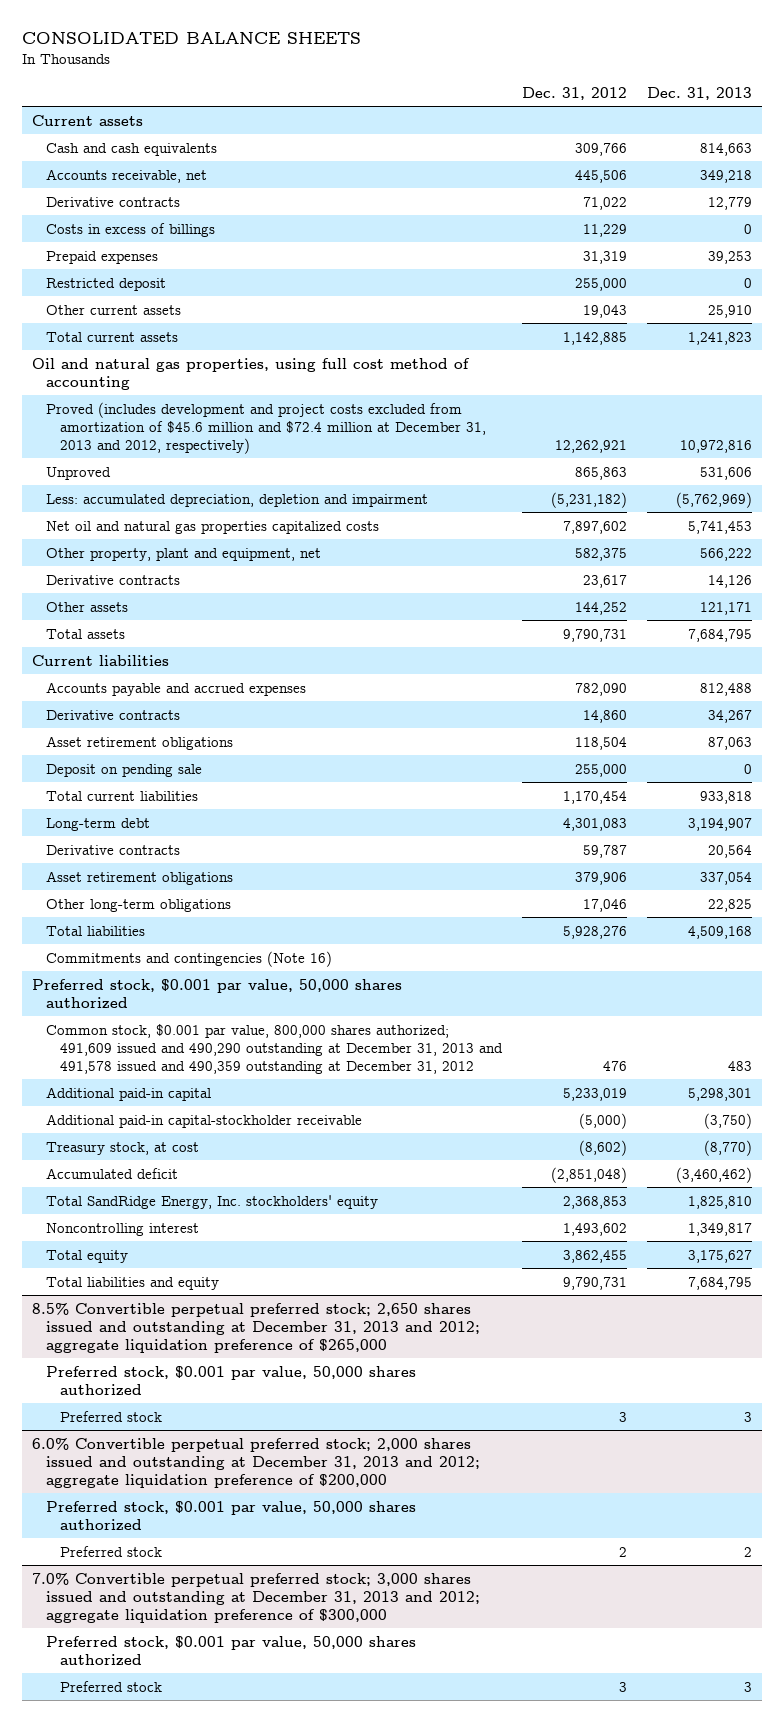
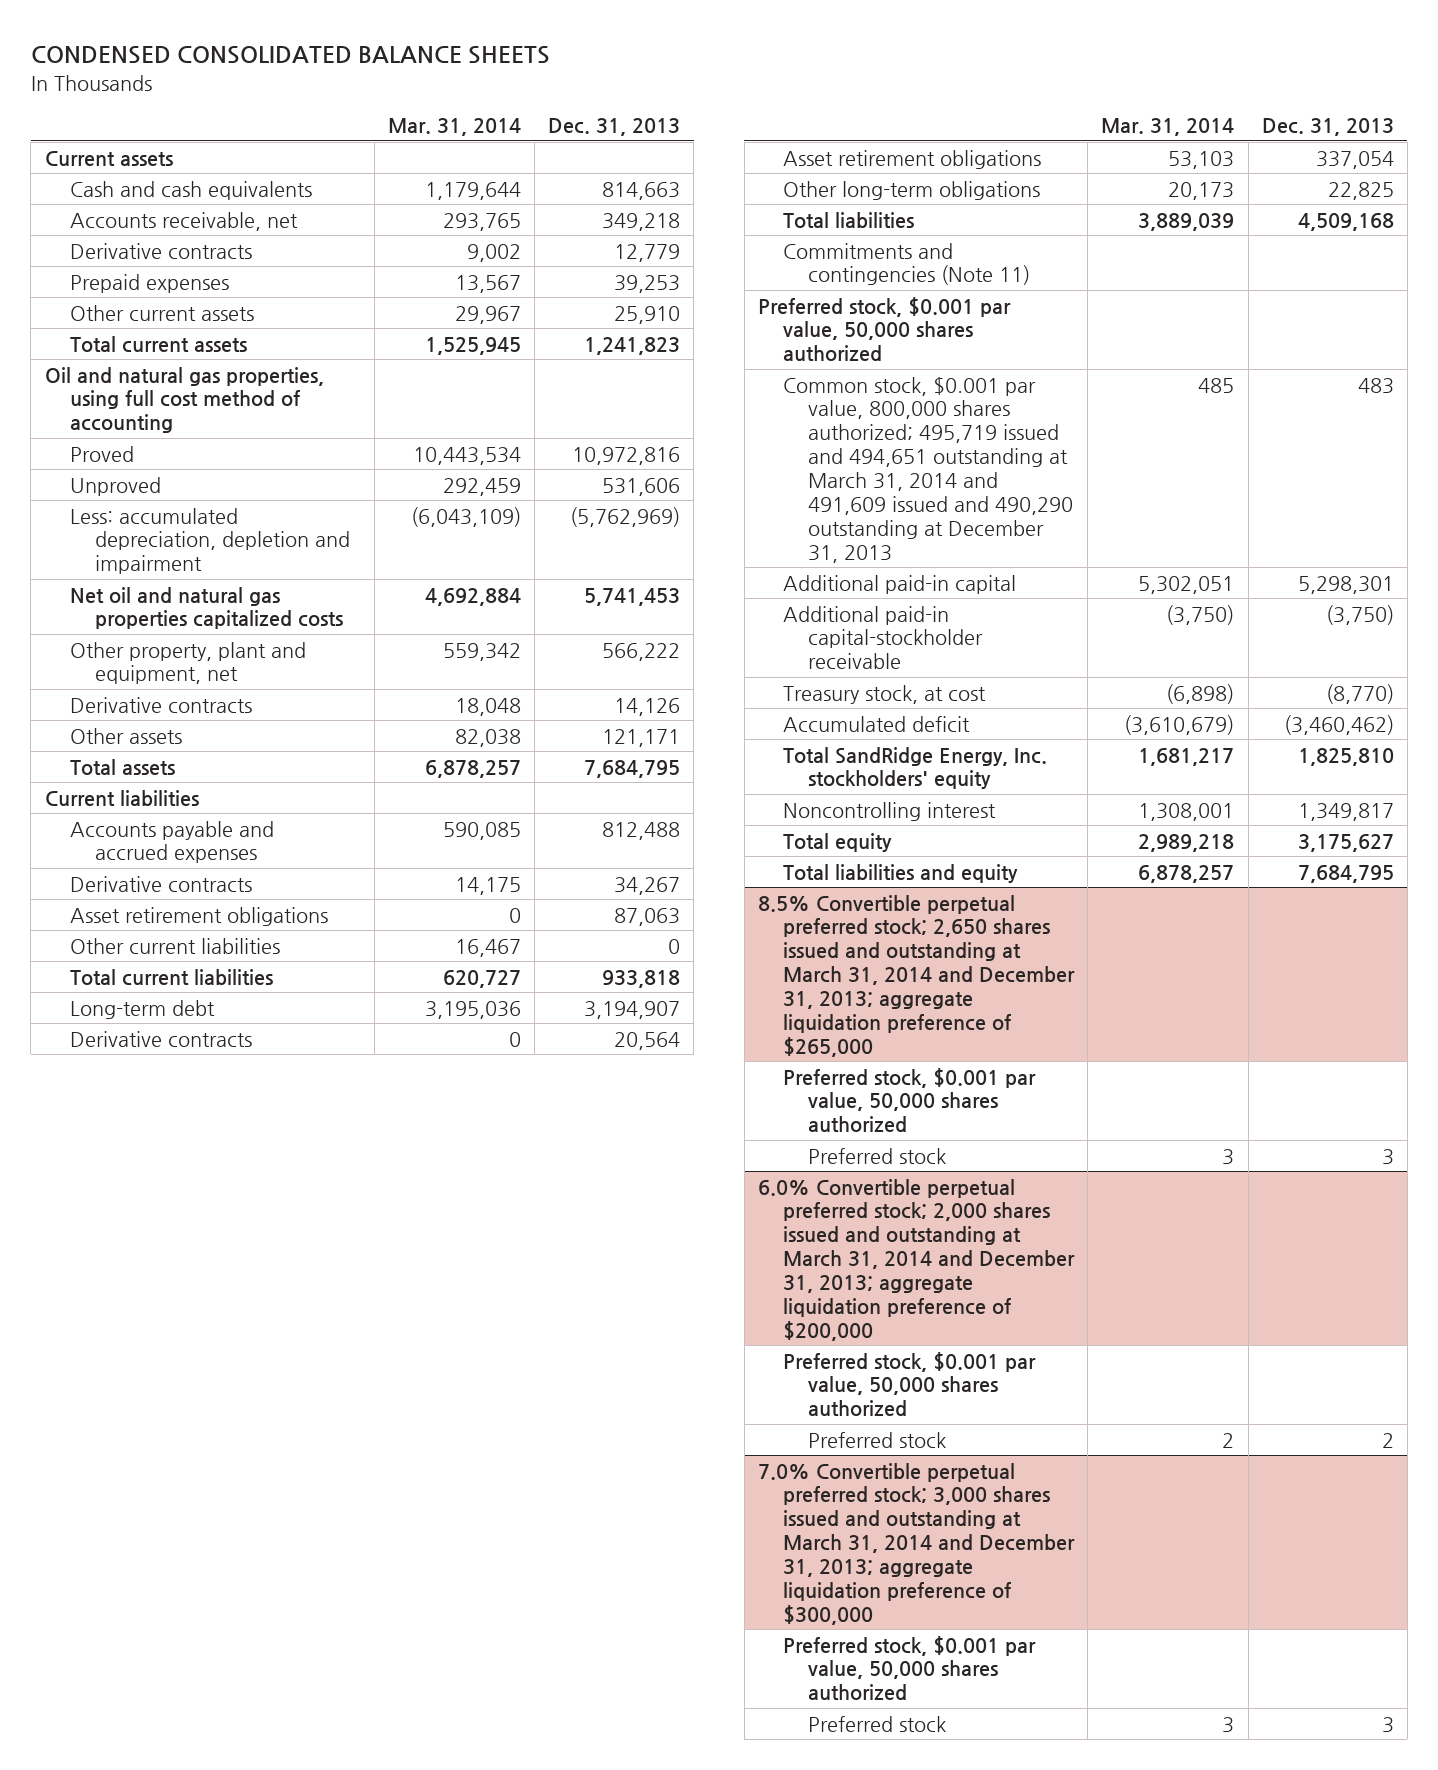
[21,32,361,45] CONSOLIDATED BALANCE SHEETS -> [30,46,550,65] CONDENSED CONSOLIDATED BALANCE SHEETS
[521,86,627,100] Dec. 31, 2012 -> none
none -> [388,118,522,137] Mar. 31, 2014
[45,222,215,237] Costs in excess of billings -> none
[45,277,166,291] Restricted deposit -> none
[45,401,486,454] Proved (includes development and project costs excluded from amortization of $45.6 million and $72.4 million at December 31, 2013 and 2012, respectively) -> [69,445,134,462] Proved
[45,763,202,777] Deposit on pending sale -> none
none -> [69,937,280,954] Other current liabilities
[45,950,332,967] Commitments and contingencies (Note 16) -> [783,242,1031,286] Commitments and contingencies (Note 11)
[45,1023,503,1074] Common stock, $0.001 par value, 800,000 shares authorized; 491,609 issued and 490,290 outstanding at December 31, 2013 and 491,578 issued and 490,359 outstanding at December 31, 2012 -> [783,376,1074,563] Common stock, $0.001 par value, 800,000 shares authorized; 495,719 issued and 494,651 outstanding at March 31, 2014 and 491,609 issued and 490,290 outstanding at December 31, 2013
[31,1302,480,1353] 8.5% Convertible perpetual preferred stock; 2,650 shares issued and outstanding at December 31, 2013 and 2012; aggregate liquidation preference of $265,000 -> [758,894,1076,1058] 8.5% Convertible perpetual preferred stock; 2,650 shares issued and outstanding at March 31, 2014 and December 31, 2013; aggregate liquidation preference of $265,000
[31,1437,480,1488] 6.0% Convertible perpetual preferred stock; 2,000 shares issued and outstanding at December 31, 2013 and 2012; aggregate liquidation preference of $200,000 -> [758,1178,1076,1342] 6.0% Convertible perpetual preferred stock; 2,000 shares issued and outstanding at March 31, 2014 and December 31, 2013; aggregate liquidation preference of $200,000
[31,1572,480,1623] 7.0% Convertible perpetual preferred stock; 3,000 shares issued and outstanding at December 31, 2013 and 2012; aggregate liquidation preference of $300,000 -> [758,1462,1076,1626] 7.0% Convertible perpetual preferred stock; 3,000 shares issued and outstanding at March 31, 2014 and December 31, 2013; aggregate liquidation preference of $300,000

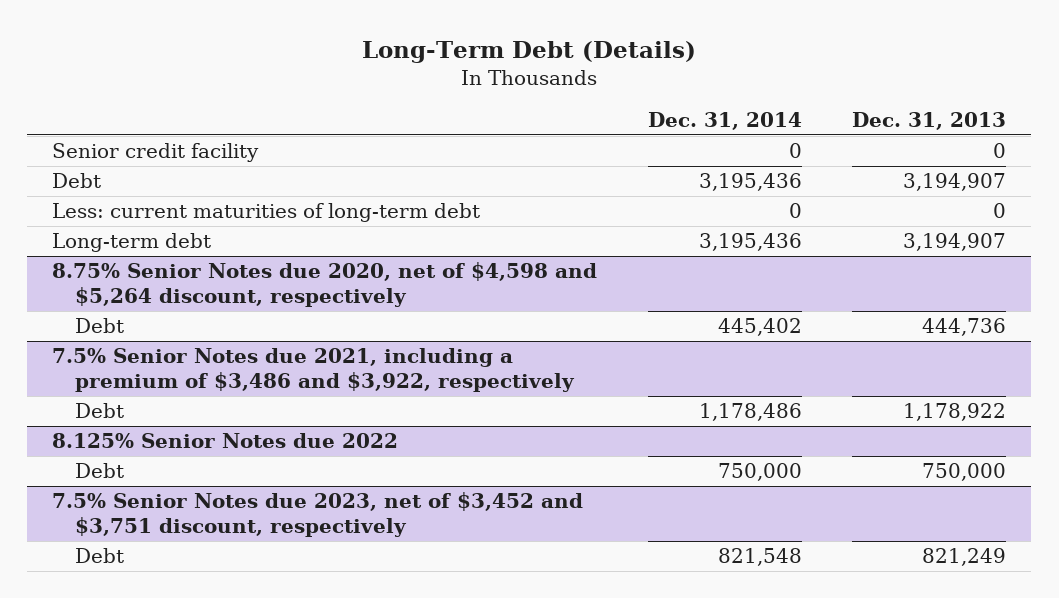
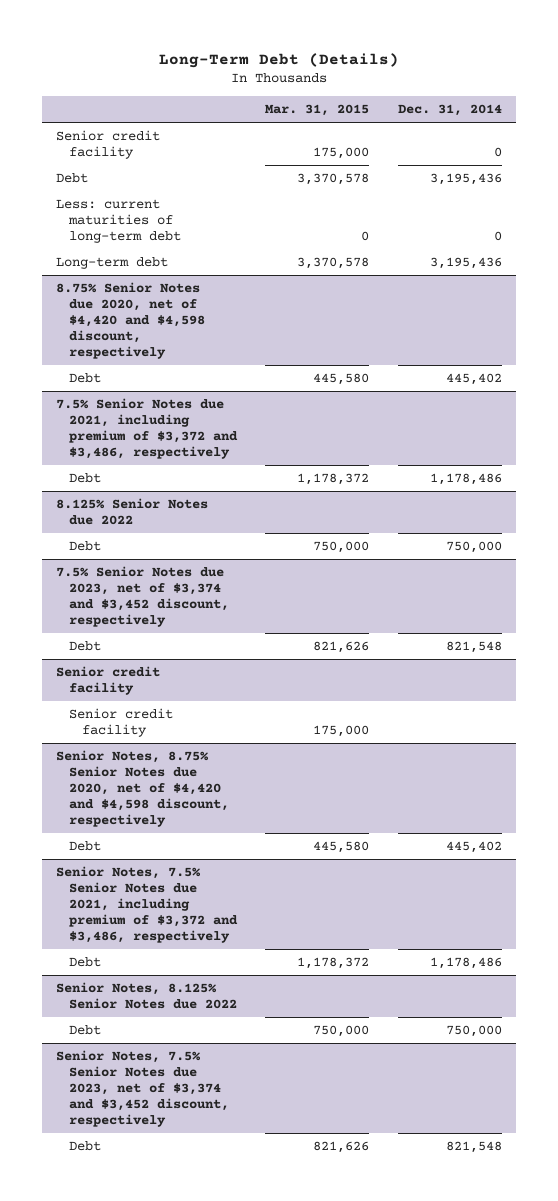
[852,111,1007,130] Dec. 31, 2013 -> none
none -> [265,104,370,117] Mar. 31, 2015
[52,262,598,307] 8.75% Senior Notes due 2020, net of $4,598 and $5,264 discount, respectively -> [56,281,205,360] 8.75% Senior Notes due 2020, net of $4,420 and $4,598 discount, respectively
[52,348,575,392] 7.5% Senior Notes due 2021, including a premium of $3,486 and $3,922, respectively -> [56,397,238,460] 7.5% Senior Notes due 2021, including premium of $3,372 and $3,486, respectively
[52,492,584,537] 7.5% Senior Notes due 2023, net of $3,452 and $3,751 discount, respectively -> [56,565,229,628] 7.5% Senior Notes due 2023, net of $3,374 and $3,452 discount, respectively
none -> [56,665,161,695] Senior credit facility
none -> [68,707,173,737] Senior credit facility
none -> [56,749,229,828] Senior Notes, 8.75% Senior Notes due 2020, net of $4,420 and $4,598 discount, respectively
none -> [68,840,101,851] Debt
none -> [56,865,238,944] Senior Notes, 7.5% Senior Notes due 2021, including premium of $3,372 and $3,486, respectively
none -> [68,956,101,967] Debt
none -> [56,981,237,1009] Senior Notes, 8.125% Senior Notes due 2022
none -> [68,1024,101,1035] Debt
none -> [56,1049,229,1128] Senior Notes, 7.5% Senior Notes due 2023, net of $3,374 and $3,452 discount, respectively
none -> [68,1140,101,1151] Debt

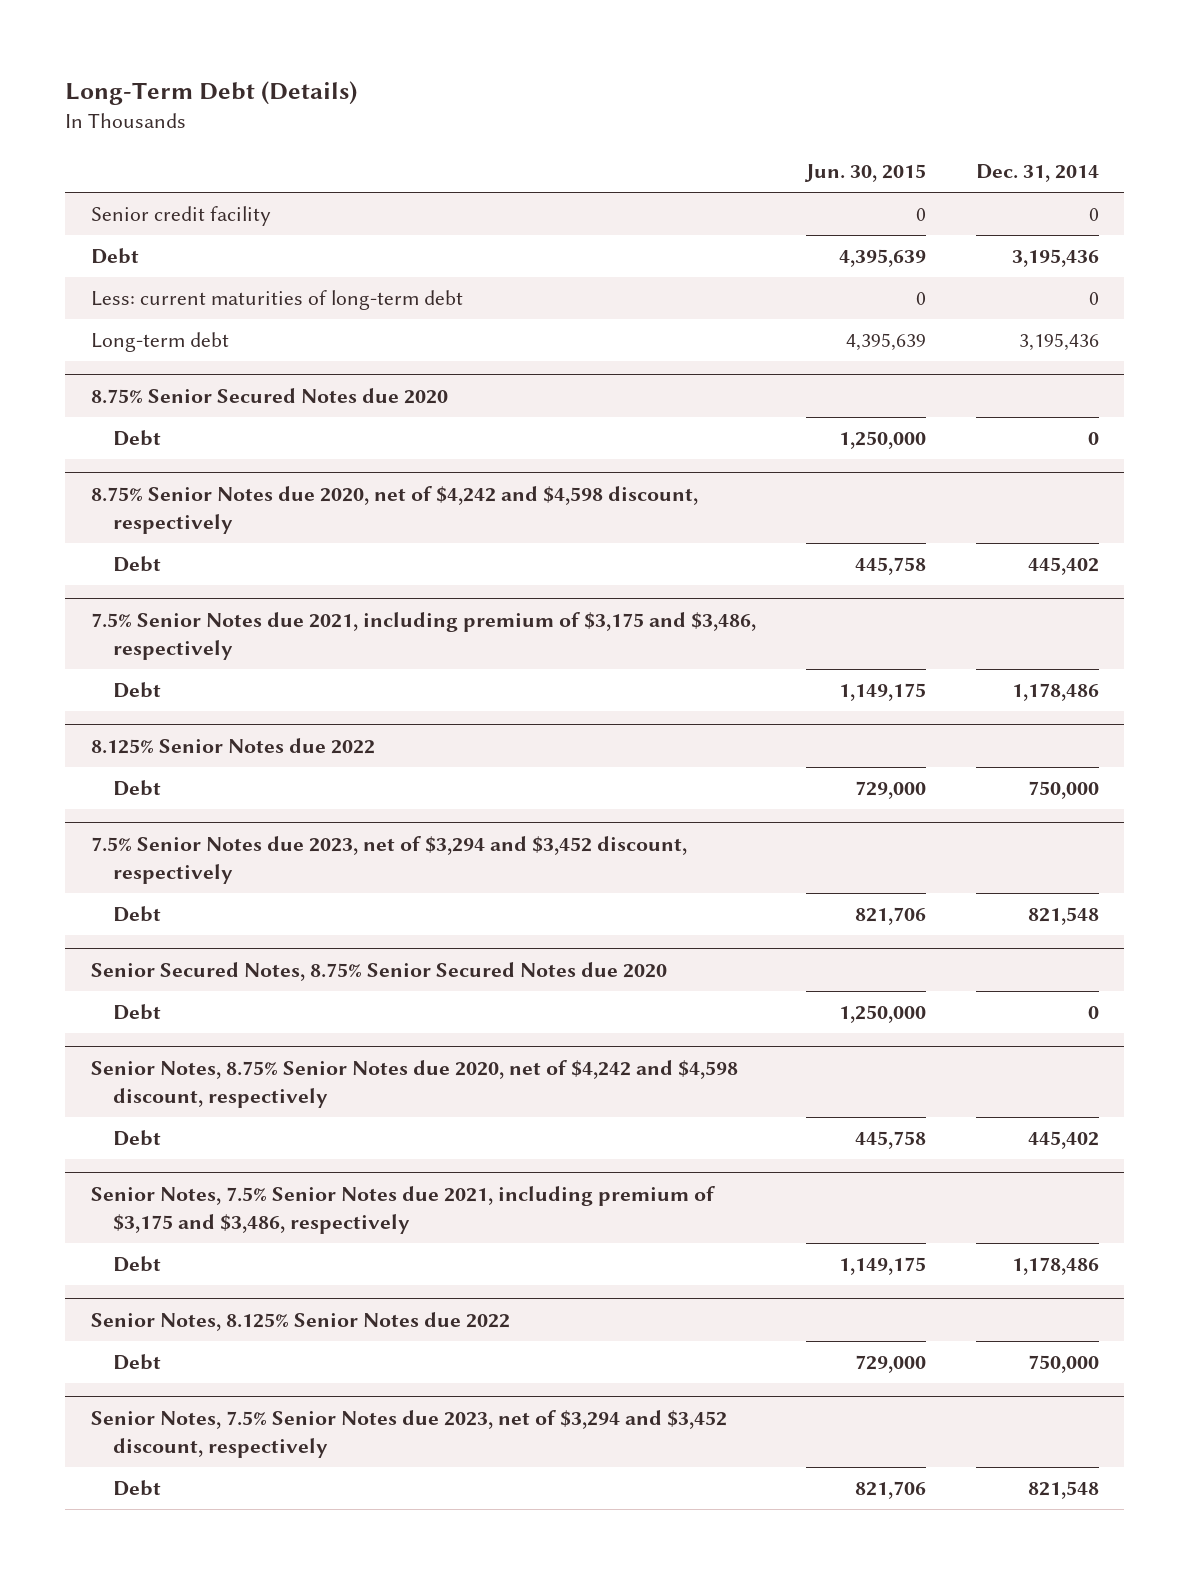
[265,104,370,117] Mar. 31, 2015 -> none
none -> [803,163,926,182] Jun. 30, 2015
none -> [90,388,448,405] 8.75% Senior Secured Notes due 2020
none -> [112,430,161,447] Debt
[56,281,205,360] 8.75% Senior Notes due 2020, net of $4,420 and $4,598 discount, respectively -> [90,486,698,534] 8.75% Senior Notes due 2020, net of $4,242 and $4,598 discount, respectively
[56,397,238,460] 7.5% Senior Notes due 2021, including premium of $3,372 and $3,486, respectively -> [90,612,756,660] 7.5% Senior Notes due 2021, including premium of $3,175 and $3,486, respectively
[56,565,229,628] 7.5% Senior Notes due 2023, net of $3,374 and $3,452 discount, respectively -> [90,836,687,884] 7.5% Senior Notes due 2023, net of $3,294 and $3,452 discount, respectively
[56,665,161,695] Senior credit facility -> none
[68,707,173,737] Senior credit facility -> none
none -> [90,962,667,982] Senior Secured Notes, 8.75% Senior Secured Notes due 2020
none -> [112,1004,161,1021] Debt
[56,749,229,828] Senior Notes, 8.75% Senior Notes due 2020, net of $4,420 and $4,598 discount, respectively -> [90,1060,738,1108] Senior Notes, 8.75% Senior Notes due 2020, net of $4,242 and $4,598 discount, respectively
[56,865,238,944] Senior Notes, 7.5% Senior Notes due 2021, including premium of $3,372 and $3,486, respectively -> [90,1186,715,1234] Senior Notes, 7.5% Senior Notes due 2021, including premium of $3,175 and $3,486, respectively
[56,1049,229,1128] Senior Notes, 7.5% Senior Notes due 2023, net of $3,374 and $3,452 discount, respectively -> [90,1410,727,1458] Senior Notes, 7.5% Senior Notes due 2023, net of $3,294 and $3,452 discount, respectively

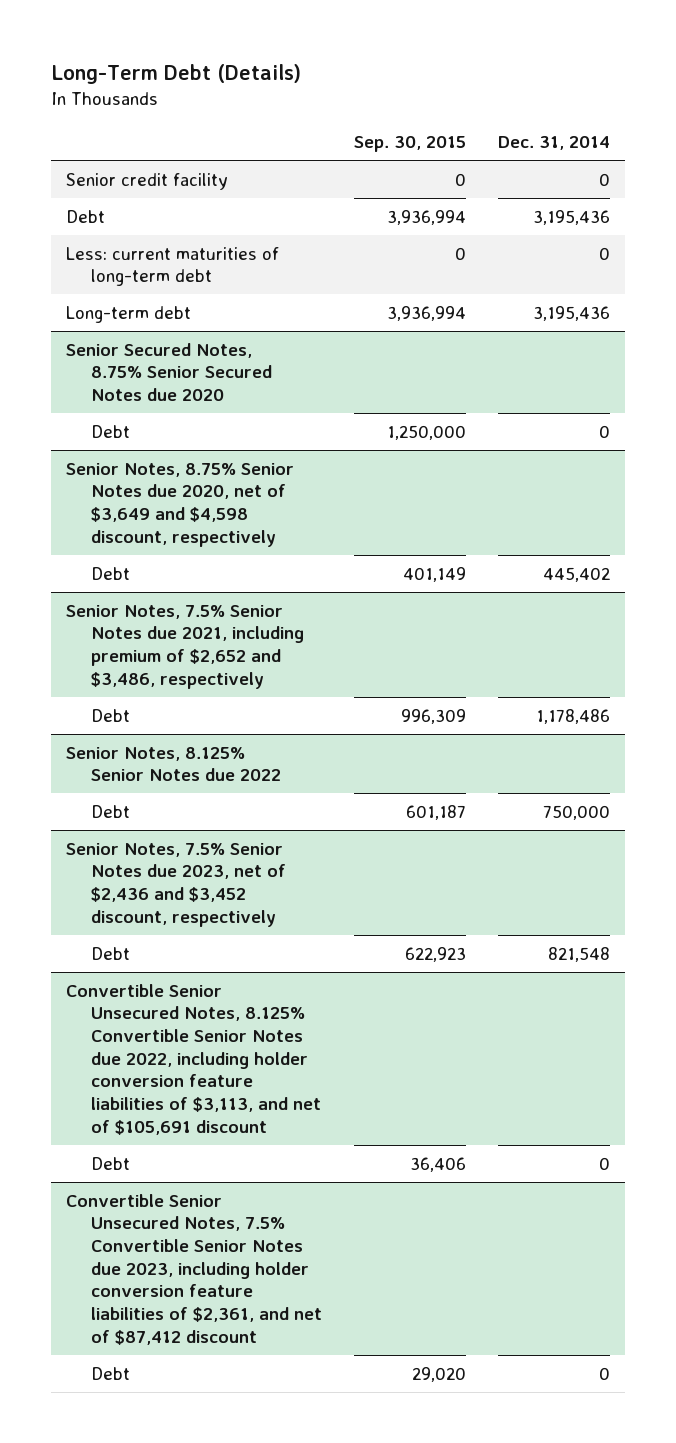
[803,163,926,182] Jun. 30, 2015 -> none
none -> [353,136,466,153] Sep. 30, 2015
[90,388,448,405] 8.75% Senior Secured Notes due 2020 -> none
[112,430,161,447] Debt -> none
[90,486,698,534] 8.75% Senior Notes due 2020, net of $4,242 and $4,598 discount, respectively -> none
[112,556,161,573] Debt -> none
[90,612,756,660] 7.5% Senior Notes due 2021, including premium of $3,175 and $3,486, respectively -> none
[112,682,161,699] Debt -> none
[90,738,375,755] 8.125% Senior Notes due 2022 -> none
[112,780,161,797] Debt -> none
[90,836,687,884] 7.5% Senior Notes due 2023, net of $3,294 and $3,452 discount, respectively -> none
[112,906,161,923] Debt -> none
[90,1060,738,1108] Senior Notes, 8.75% Senior Notes due 2020, net of $4,242 and $4,598 discount, respectively -> [66,462,295,547] Senior Notes, 8.75% Senior Notes due 2020, net of $3,649 and $4,598 discount, respectively
[90,1186,715,1234] Senior Notes, 7.5% Senior Notes due 2021, including premium of $3,175 and $3,486, respectively -> [66,604,305,689] Senior Notes, 7.5% Senior Notes due 2021, including premium of $2,652 and $3,486, respectively
[90,1410,727,1458] Senior Notes, 7.5% Senior Notes due 2023, net of $3,294 and $3,452 discount, respectively -> [66,842,287,927] Senior Notes, 7.5% Senior Notes due 2023, net of $2,436 and $3,452 discount, respectively
none -> [66,983,322,1135] Convertible Senior Unsecured Notes, 8.125% Convertible Senior Notes due 2022, including holder conversion feature liabilities of $3,113, and net of $105,691 discount
none -> [91,1156,131,1170] Debt
none -> [66,1193,323,1345] Convertible Senior Unsecured Notes, 7.5% Convertible Senior Notes due 2023, including holder conversion feature liabilities of $2,361, and net of $87,412 discount
none -> [91,1366,131,1380] Debt

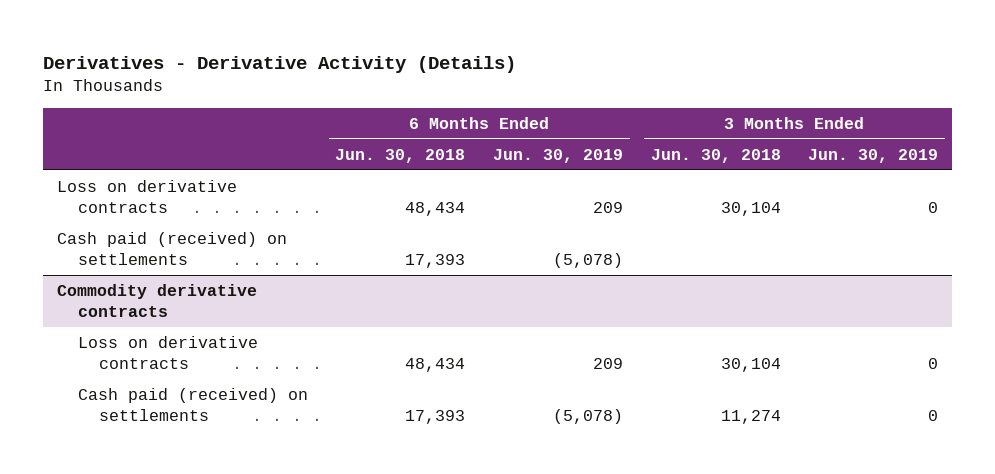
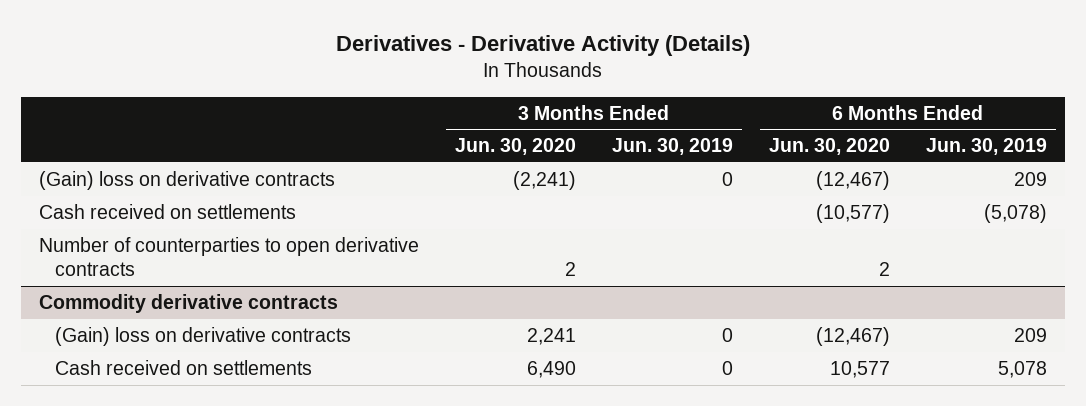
[335,148,466,163] Jun. 30, 2018 -> none
[650,148,781,163] Jun. 30, 2018 -> none
none -> [455,138,577,156] Jun. 30, 2020
none -> [769,138,891,156] Jun. 30, 2020
[57,179,238,213] Loss on derivative contracts -> [39,171,336,191] (Gain) loss on derivative contracts
[57,231,288,265] Cash paid (received) on settlements -> [39,204,297,220] Cash received on settlements
none -> [39,237,420,277] Number of counterparties to open derivative contracts
[77,335,258,369] Loss on derivative contracts -> [54,327,351,347] (Gain) loss on derivative contracts
[77,387,308,421] Cash paid (received) on settlements -> [54,360,312,376] Cash received on settlements
[552,408,623,424] (5,078) -> [998,361,1048,379] 5,078

